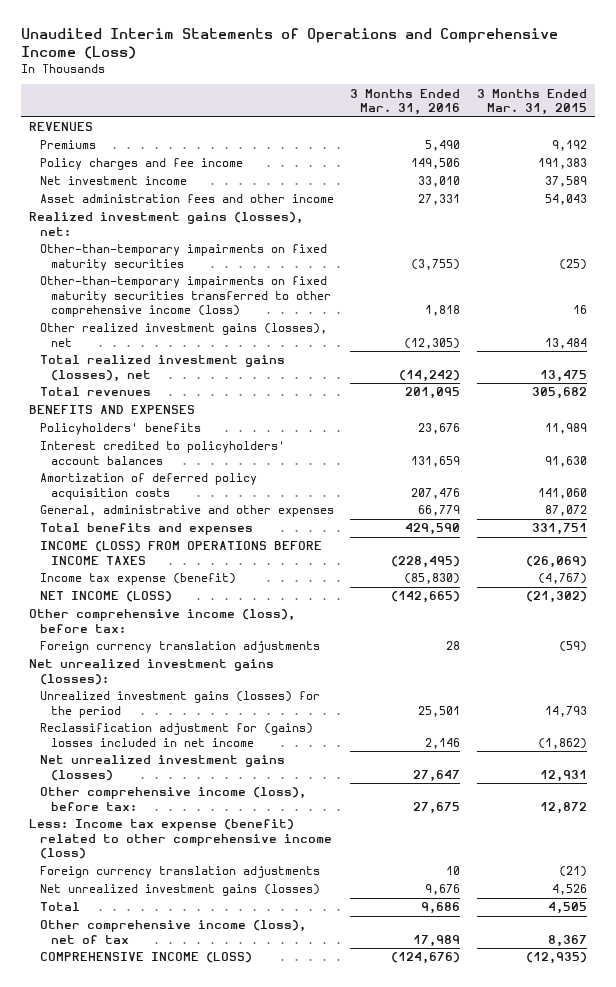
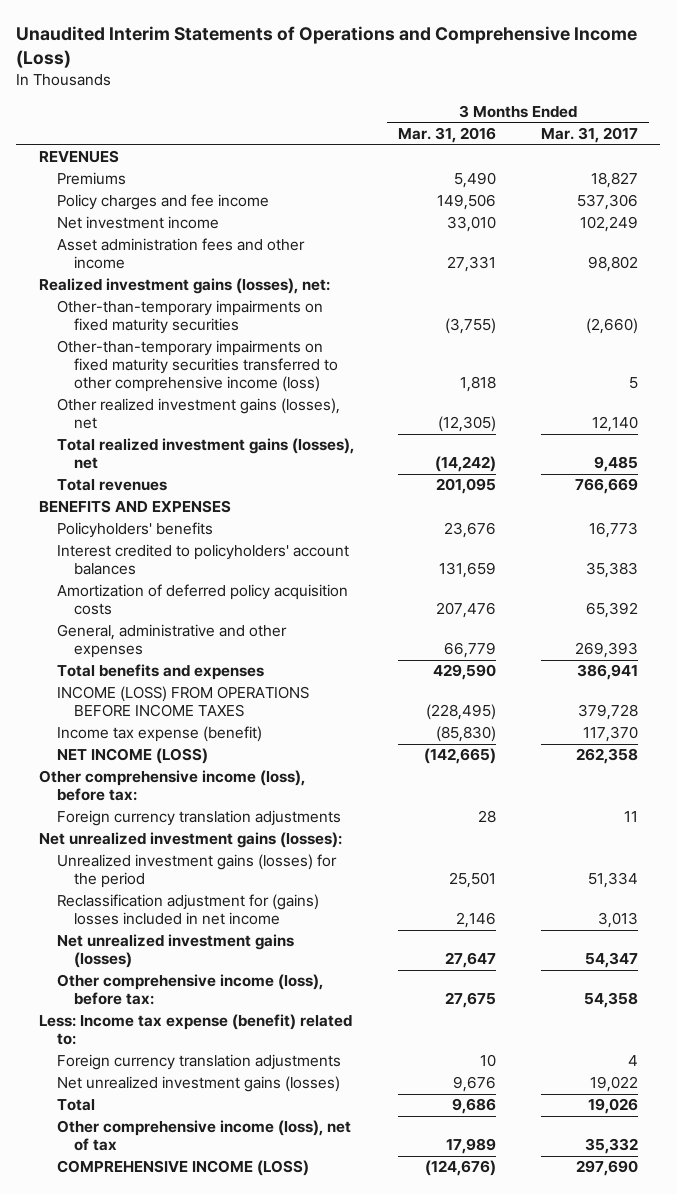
[476,88,587,116] 3 Months Ended Mar. 31, 2015 -> none
none -> [541,127,639,144] Mar. 31, 2017
[29,819,332,859] Less: Income tax expense (benefit) related to other comprehensive income (loss) -> [38,1014,352,1046] Less: Income tax expense (benefit) related to:

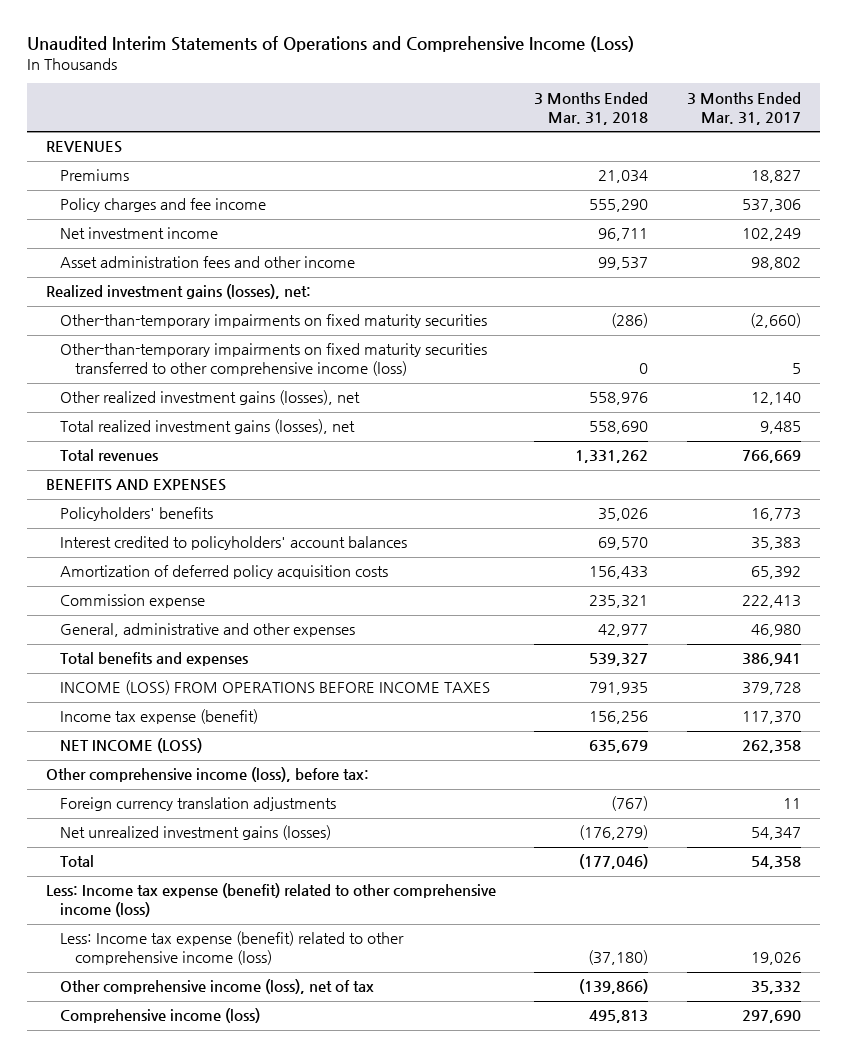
[398,127,497,144] Mar. 31, 2016 -> none
none -> [534,91,649,125] 3 Months Ended Mar. 31, 2018
none -> [60,594,206,609] Commission expense
[575,642,639,659] 269,393 -> [750,624,801,638] 46,980
[38,832,342,849] Net unrealized investment gains (losses): -> none
[56,854,337,889] Unrealized investment gains (losses) for the period -> none
[56,894,319,926] Reclassification adjustment for (gains) losses included in net income -> none
[56,1054,341,1071] Foreign currency translation adjustments -> none
[56,1076,340,1093] Net unrealized investment gains (losses) -> none
[56,974,323,1006] Other comprehensive income (loss), before tax: -> [60,855,95,868] Total
[38,1014,352,1046] Less: Income tax expense (benefit) related to: -> [45,883,496,918] Less: Income tax expense (benefit) related to other comprehensive income (loss)
[56,1099,95,1112] Total -> [60,931,405,966] Less: Income tax expense (benefit) related to other comprehensive income (loss)
[56,1160,309,1177] COMPREHENSIVE INCOME (LOSS) -> [60,1008,261,1024] Comprehensive income (loss)

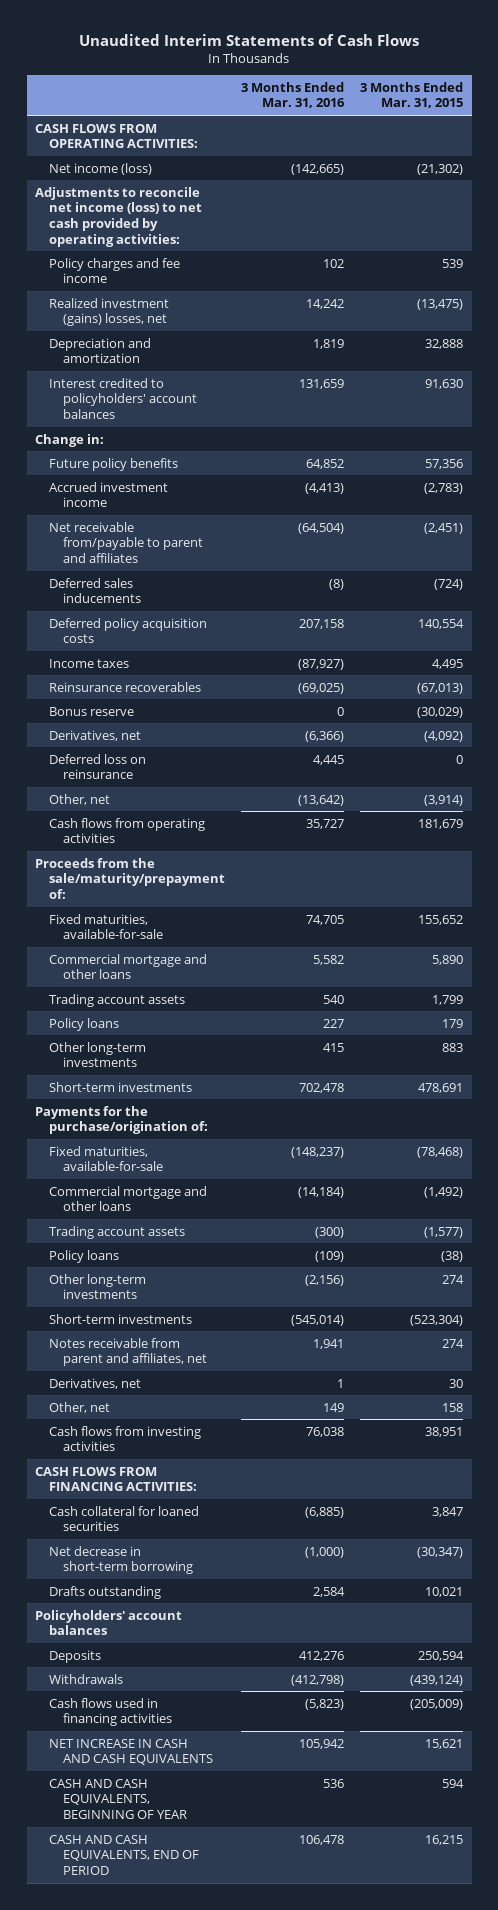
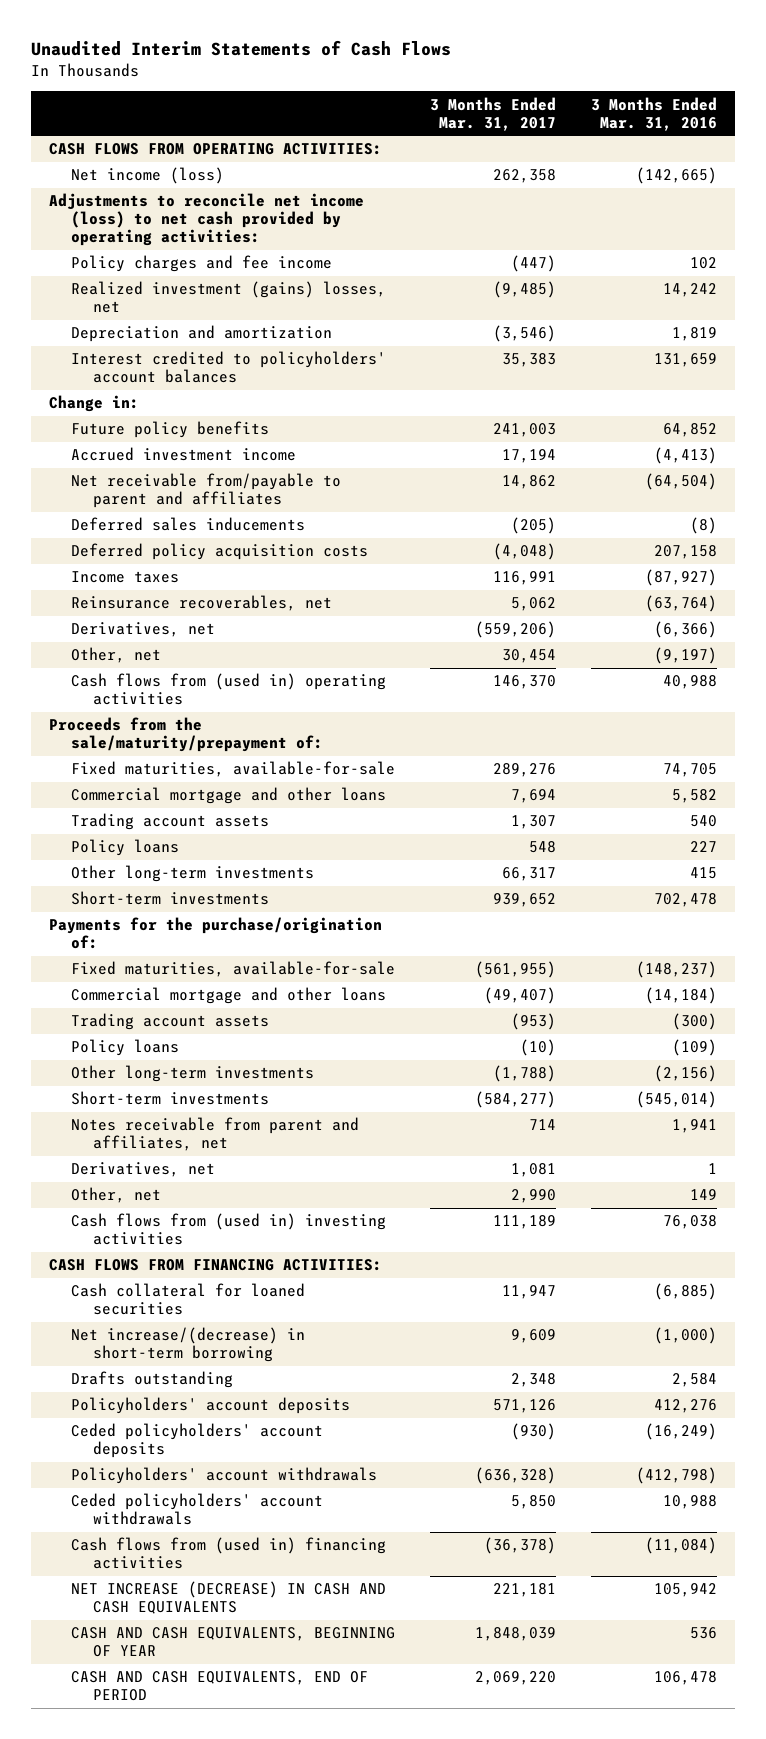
[360,81,464,109] 3 Months Ended Mar. 31, 2015 -> none
none -> [430,96,557,131] 3 Months Ended Mar. 31, 2017
[49,706,135,716] Bonus reserve -> none
[49,681,202,692] Reinsurance recoverables -> [70,595,332,612] Reinsurance recoverables, net
[298,682,345,694] (69,025) -> [645,595,718,613] (63,764)
[49,753,147,780] Deferred loss on reinsurance -> none
[298,794,345,806] (13,642) -> [654,647,718,665] (9,197)
[49,817,206,844] Cash flows from operating activities -> [70,673,386,706] Cash flows from (used in) operating activities
[306,818,345,829] 35,727 -> [663,675,718,690] 40,988
[49,1425,202,1452] Cash flows from investing activities -> [70,1213,386,1246] Cash flows from (used in) investing activities
[49,1545,194,1575] Net decrease in short-term borrowing -> [70,1327,305,1363] Net increase/(decrease) in short-term borrowing
[34,1609,182,1636] Policyholders' account balances -> none
[49,1649,102,1663] Deposits -> [70,1397,350,1415] Policyholders' account deposits
none -> [70,1423,323,1459] Ceded policyholders' account deposits
[49,1673,124,1684] Withdrawals -> [70,1467,377,1485] Policyholders' account withdrawals
none -> [70,1493,323,1526] Ceded policyholders' account withdrawals
[49,1697,173,1727] Cash flows used in financing activities -> [70,1537,386,1570] Cash flows from (used in) financing activities
[305,1698,345,1710] (5,823) -> [645,1537,718,1555] (11,084)
[49,1738,214,1766] NET INCREASE IN CASH AND CASH EQUIVALENTS -> [70,1581,386,1615] NET INCREASE (DECREASE) IN CASH AND CASH EQUIVALENTS

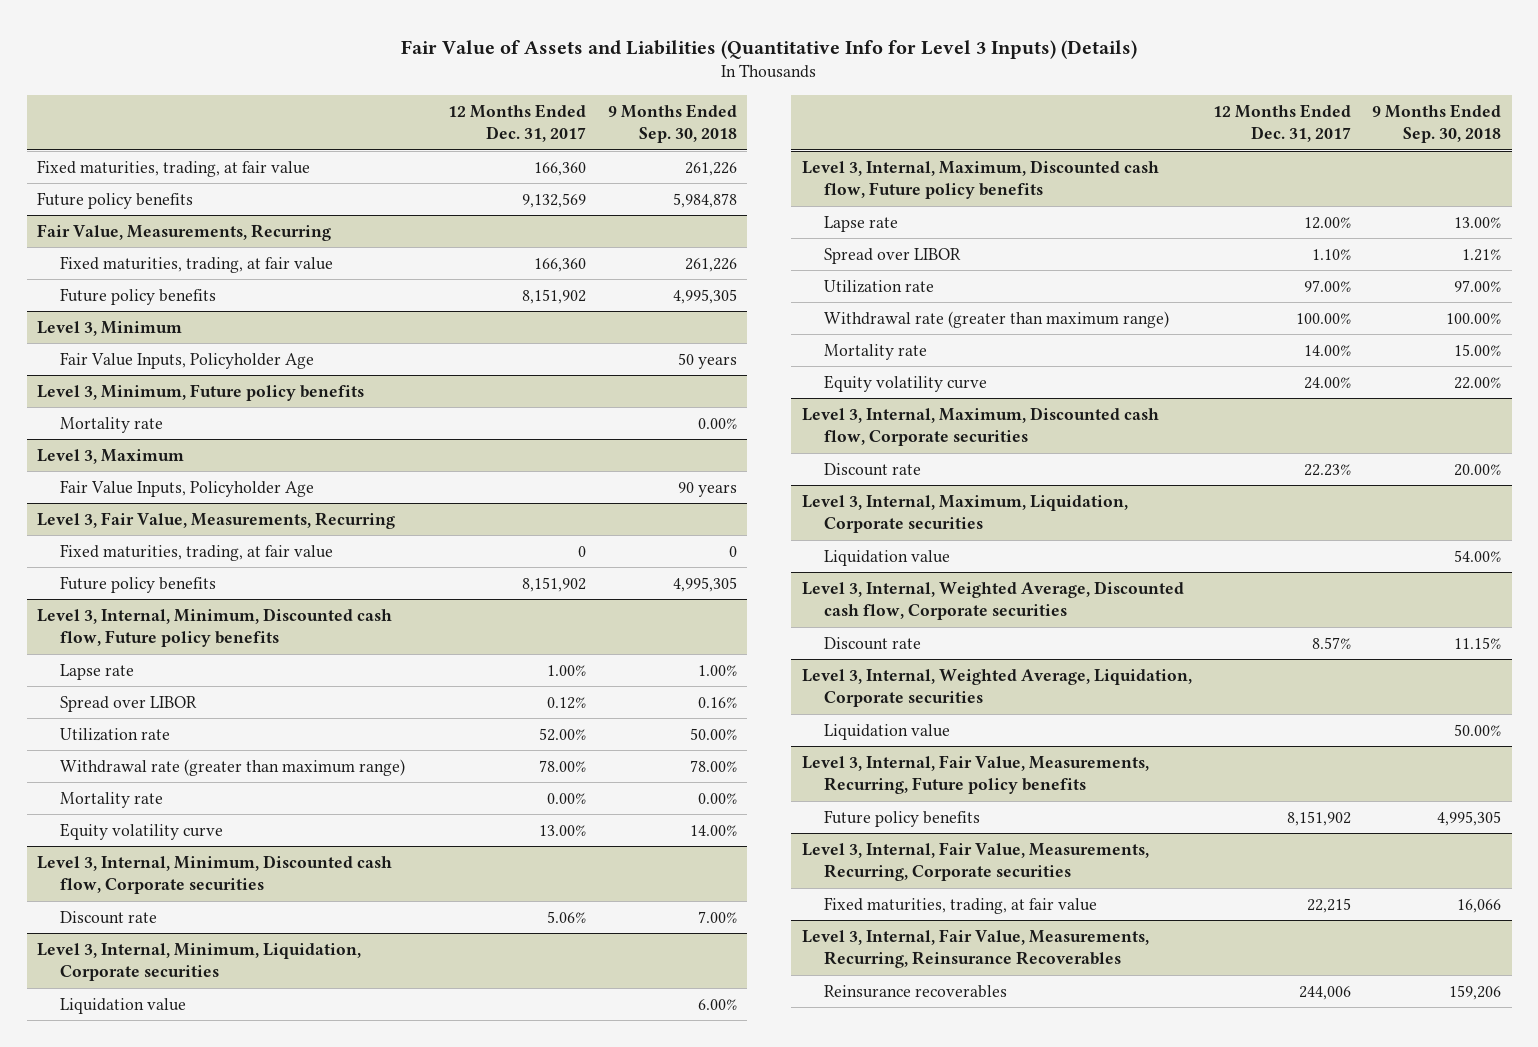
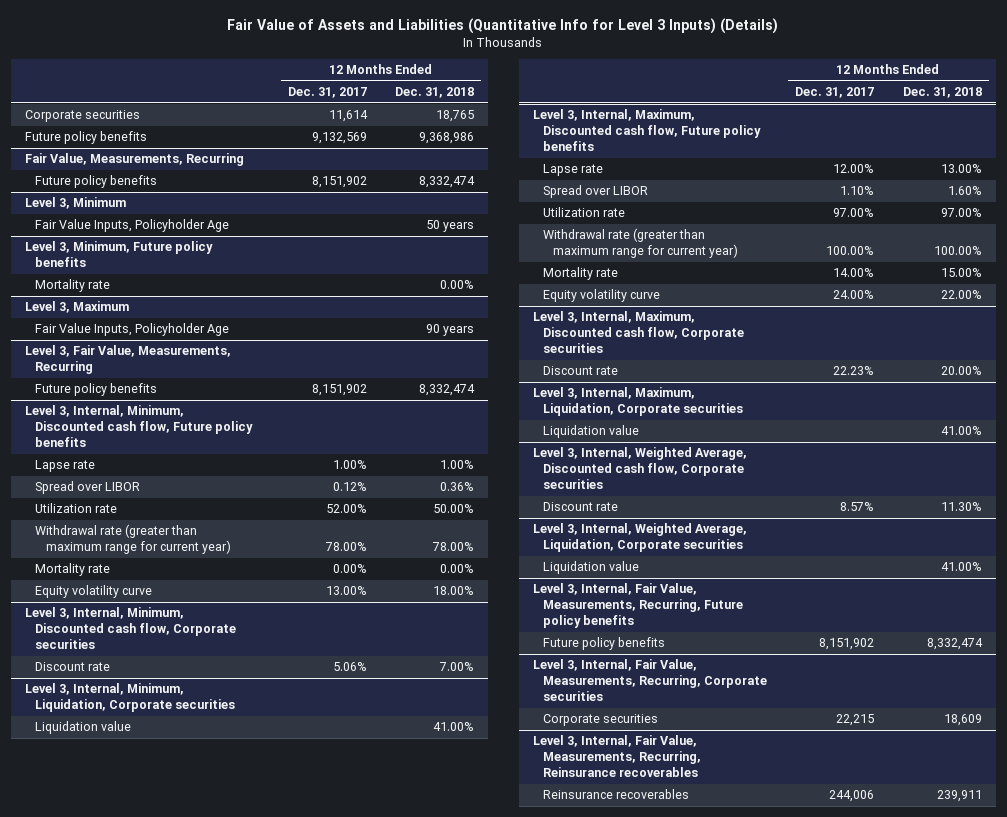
[607,103,737,144] 9 Months Ended Sep. 30, 2018 -> none
none -> [394,87,474,99] Dec. 31, 2018
[37,159,311,177] Fixed maturities, trading, at fair value -> none
none -> [25,110,141,123] Corporate securities
[59,255,333,273] Fixed maturities, trading, at fair value -> none
[59,543,333,561] Fixed maturities, trading, at fair value -> none
[59,758,405,776] Withdrawal rate (greater than maximum range) -> [35,524,231,555] Withdrawal rate (greater than maximum range for current year)
[824,310,1170,328] Withdrawal rate (greater than maximum range) -> [543,228,739,259] Withdrawal rate (greater than maximum range for current year)
[824,896,1098,914] Fixed maturities, trading, at fair value -> [543,714,659,727] Corporate securities
[801,928,1149,969] Level 3, Internal, Fair Value, Measurements, Recurring, Reinsurance Recoverables -> [532,735,702,778] Level 3, Internal, Fair Value, Measurements, Recurring, Reinsurance recoverables

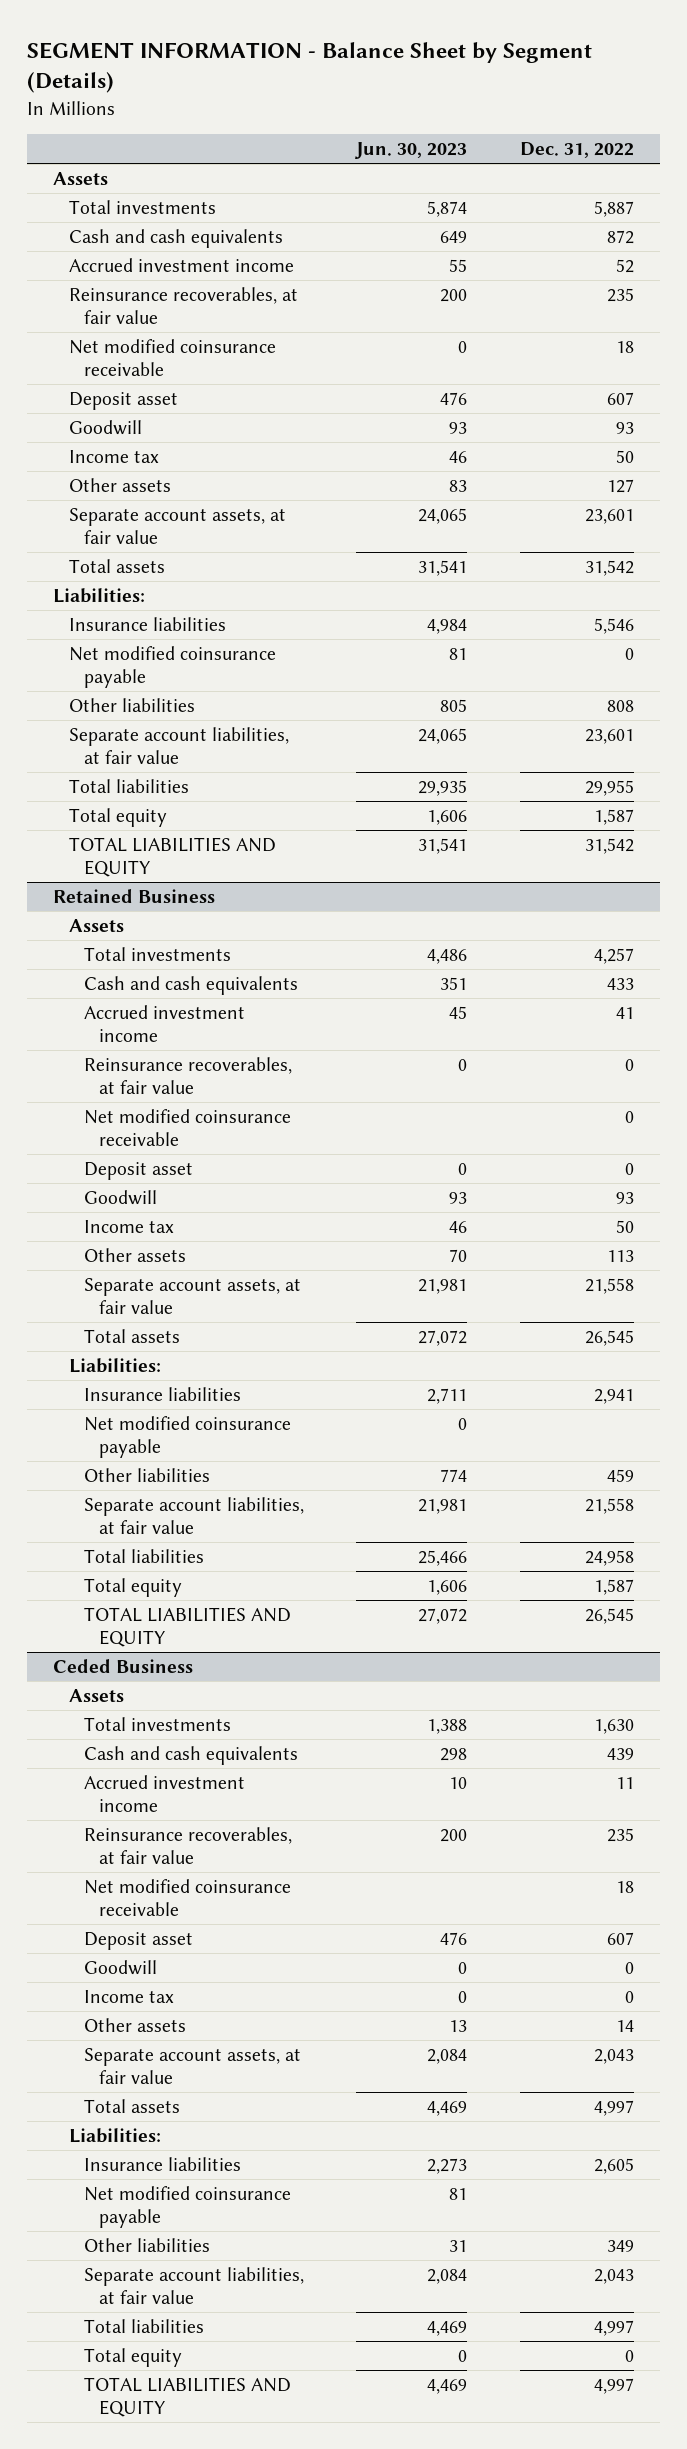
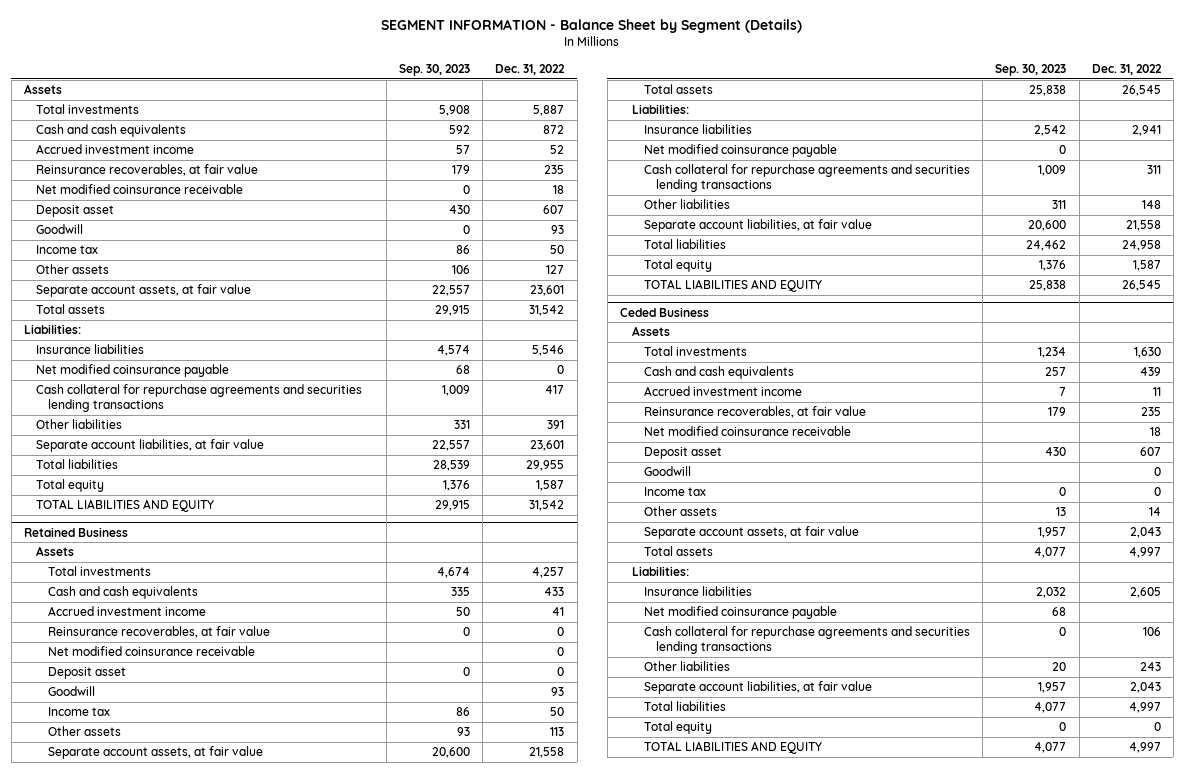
[355,142,468,160] Jun. 30, 2023 -> none
none -> [399,63,471,76] Sep. 30, 2023
none -> [35,384,362,412] Cash collateral for repurchase agreements and securities lending transactions
[607,699,635,712] 808 -> [547,420,565,430] 391
none -> [644,164,971,192] Cash collateral for repurchase agreements and securities lending transactions
[607,1468,635,1482] 459 -> [1141,200,1161,210] 148
none -> [644,626,971,654] Cash collateral for repurchase agreements and securities lending transactions
[607,2239,635,2252] 349 -> [1139,662,1161,672] 243

